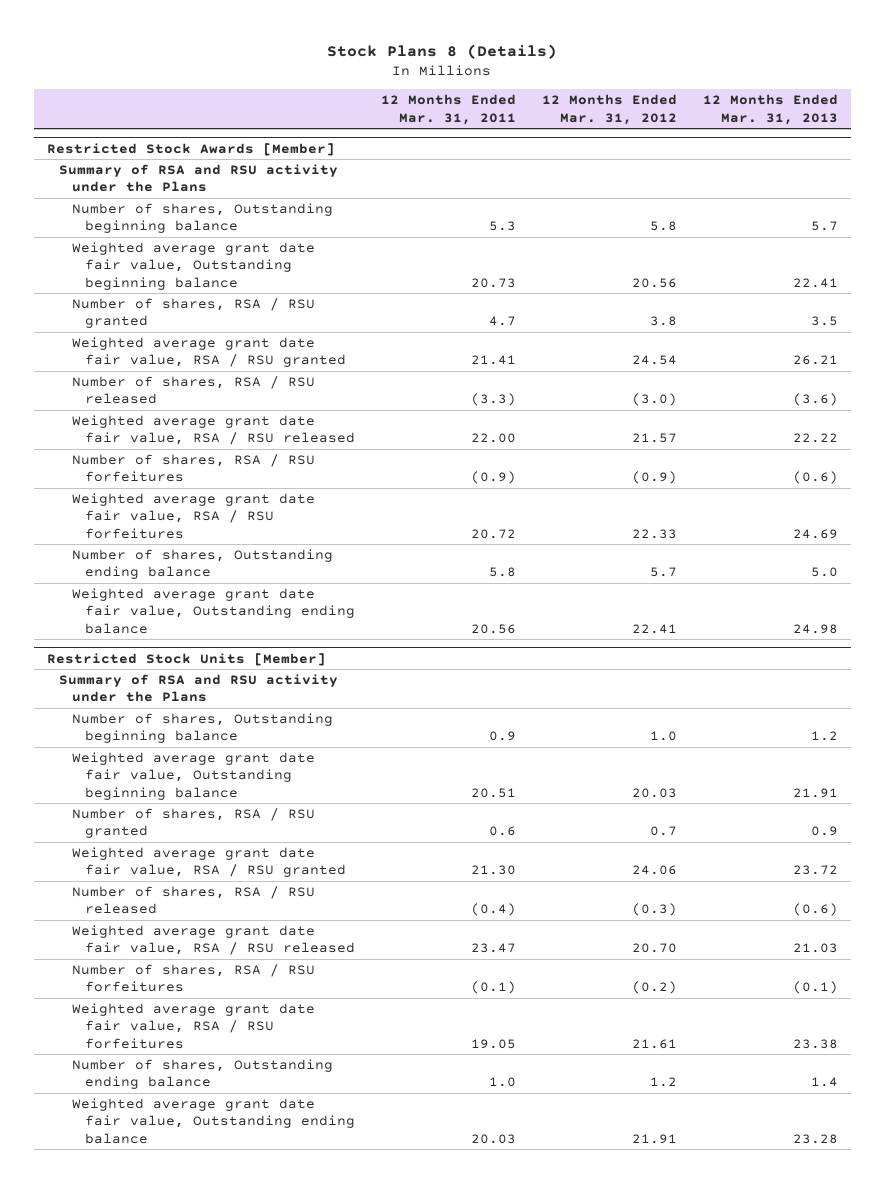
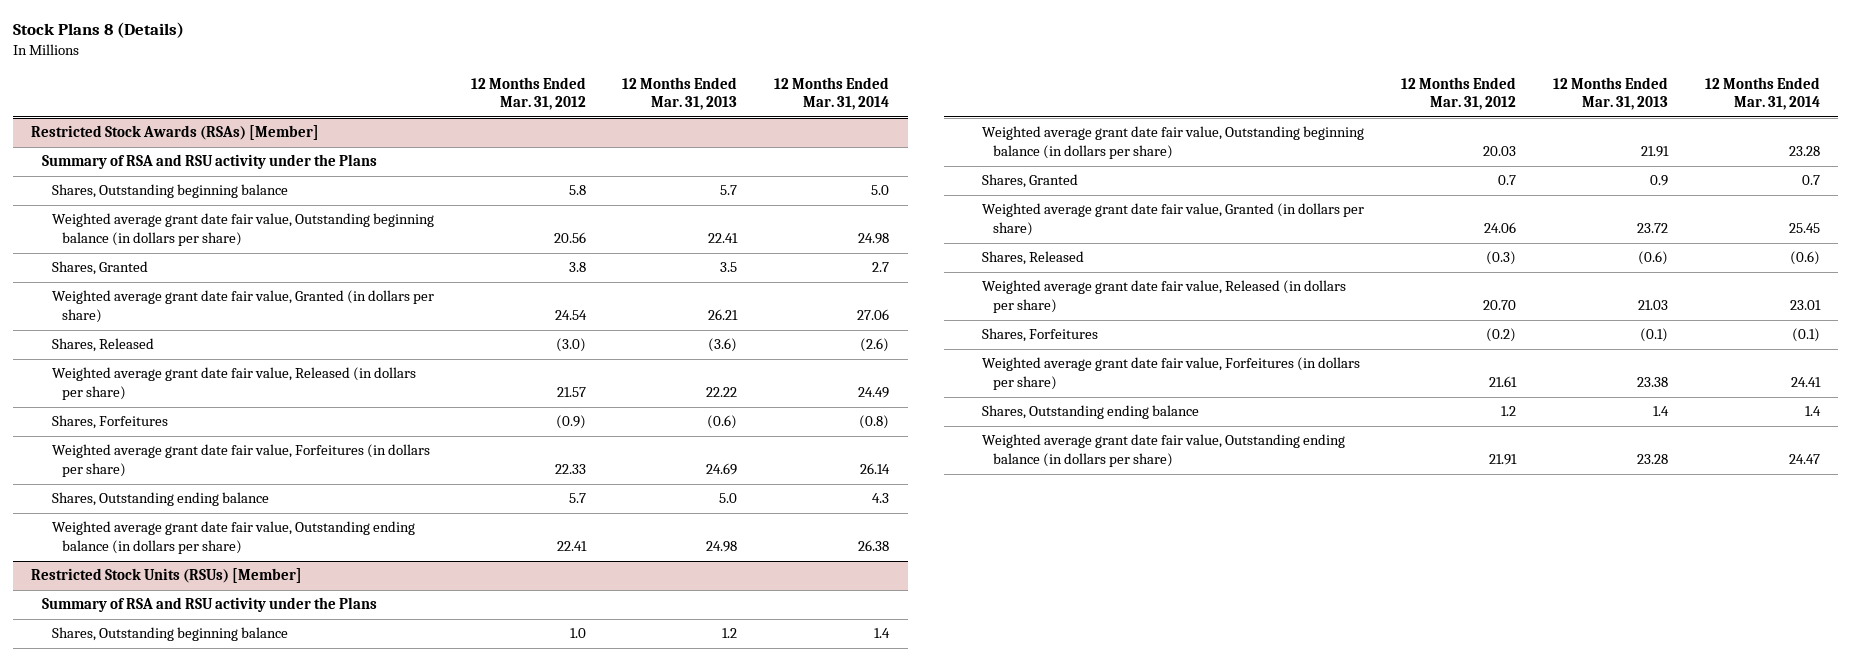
[380,94,516,125] 12 Months Ended Mar. 31, 2011 -> none
none -> [774,76,890,111] 12 Months Ended Mar. 31, 2014
[46,142,335,156] Restricted Stock Awards [Member] -> [31,125,320,141] Restricted Stock Awards (RSAs) [Member]
[72,202,334,234] Number of shares, Outstanding beginning balance -> [51,184,288,199] Shares, Outstanding beginning balance
[72,241,316,290] Weighted average grant date fair value, Outstanding beginning balance -> [51,213,434,246] Weighted average grant date fair value, Outstanding beginning balance (in dollars per share)
[72,297,316,329] Number of shares, RSA / RSU granted -> [51,261,148,276] Shares, Granted
[72,336,347,368] Weighted average grant date fair value, RSA / RSU granted -> [51,290,434,323] Weighted average grant date fair value, Granted (in dollars per share)
[72,375,316,405] Number of shares, RSA / RSU released -> [51,338,154,353] Shares, Released
[72,414,356,446] Weighted average grant date fair value, RSA / RSU released -> [51,367,416,400] Weighted average grant date fair value, Released (in dollars per share)
[72,453,316,483] Number of shares, RSA / RSU forfeitures -> [51,415,168,430] Shares, Forfeitures
[72,492,316,539] Weighted average grant date fair value, RSA / RSU forfeitures -> [51,444,430,477] Weighted average grant date fair value, Forfeitures (in dollars per share)
[72,548,334,580] Number of shares, Outstanding ending balance -> [51,492,269,507] Shares, Outstanding ending balance
[72,587,356,634] Weighted average grant date fair value, Outstanding ending balance -> [51,521,415,554] Weighted average grant date fair value, Outstanding ending balance (in dollars per share)
[46,652,326,666] Restricted Stock Units [Member] -> [31,568,303,584] Restricted Stock Units (RSUs) [Member]
[72,712,334,744] Number of shares, Outstanding beginning balance -> [51,627,288,642] Shares, Outstanding beginning balance
[72,751,316,800] Weighted average grant date fair value, Outstanding beginning balance -> [982,126,1365,159] Weighted average grant date fair value, Outstanding beginning balance (in dollars per share)
[72,807,316,839] Number of shares, RSA / RSU granted -> [982,174,1079,189] Shares, Granted
[72,846,347,878] Weighted average grant date fair value, RSA / RSU granted -> [982,203,1365,236] Weighted average grant date fair value, Granted (in dollars per share)
[72,885,316,915] Number of shares, RSA / RSU released -> [982,251,1085,266] Shares, Released
[72,924,356,956] Weighted average grant date fair value, RSA / RSU released -> [982,280,1347,313] Weighted average grant date fair value, Released (in dollars per share)
[72,963,316,993] Number of shares, RSA / RSU forfeitures -> [982,328,1099,343] Shares, Forfeitures
[72,1002,316,1049] Weighted average grant date fair value, RSA / RSU forfeitures -> [982,357,1361,390] Weighted average grant date fair value, Forfeitures (in dollars per share)
[72,1058,334,1090] Number of shares, Outstanding ending balance -> [982,405,1200,420] Shares, Outstanding ending balance
[72,1097,356,1144] Weighted average grant date fair value, Outstanding ending balance -> [982,434,1346,467] Weighted average grant date fair value, Outstanding ending balance (in dollars per share)

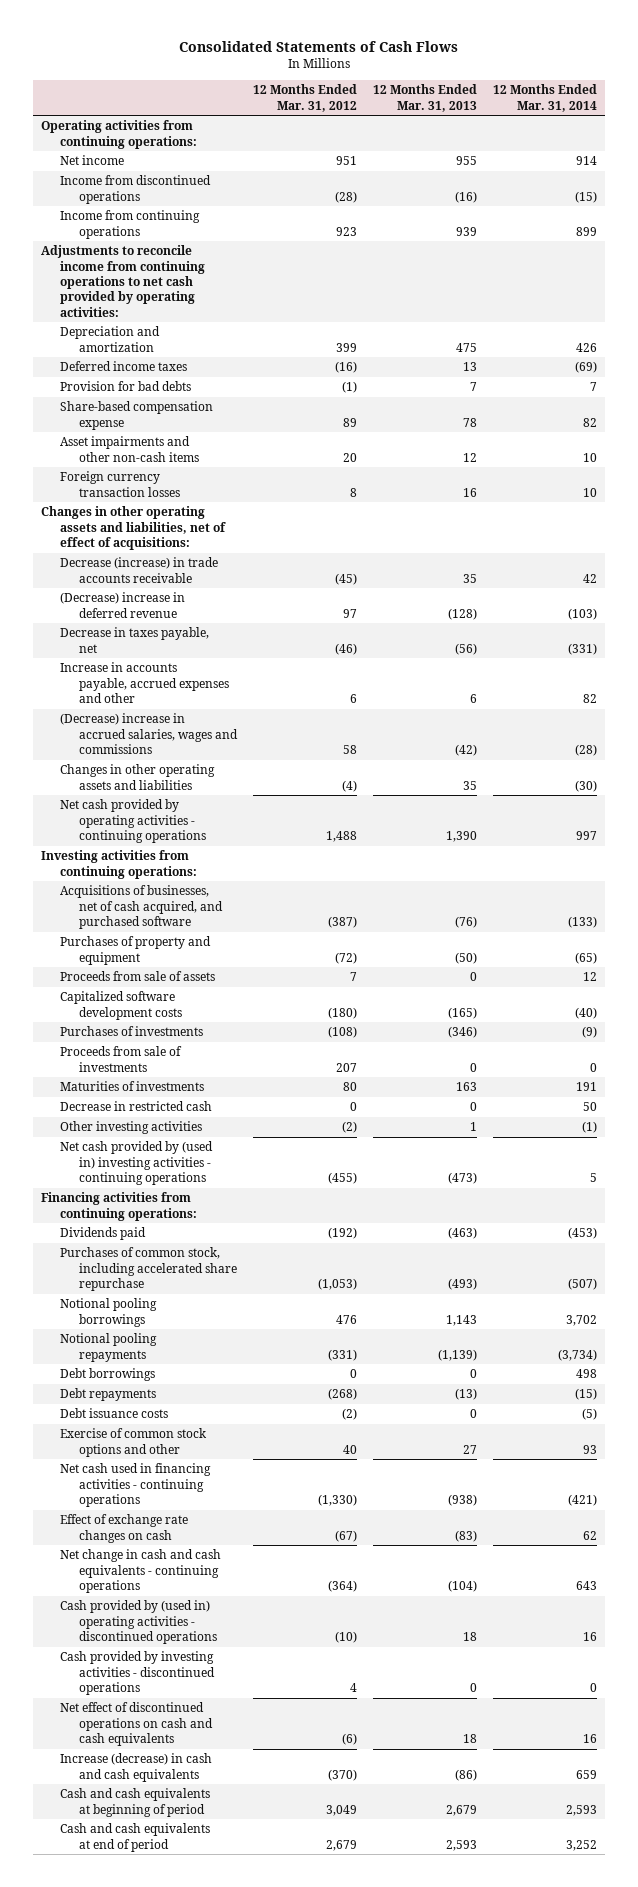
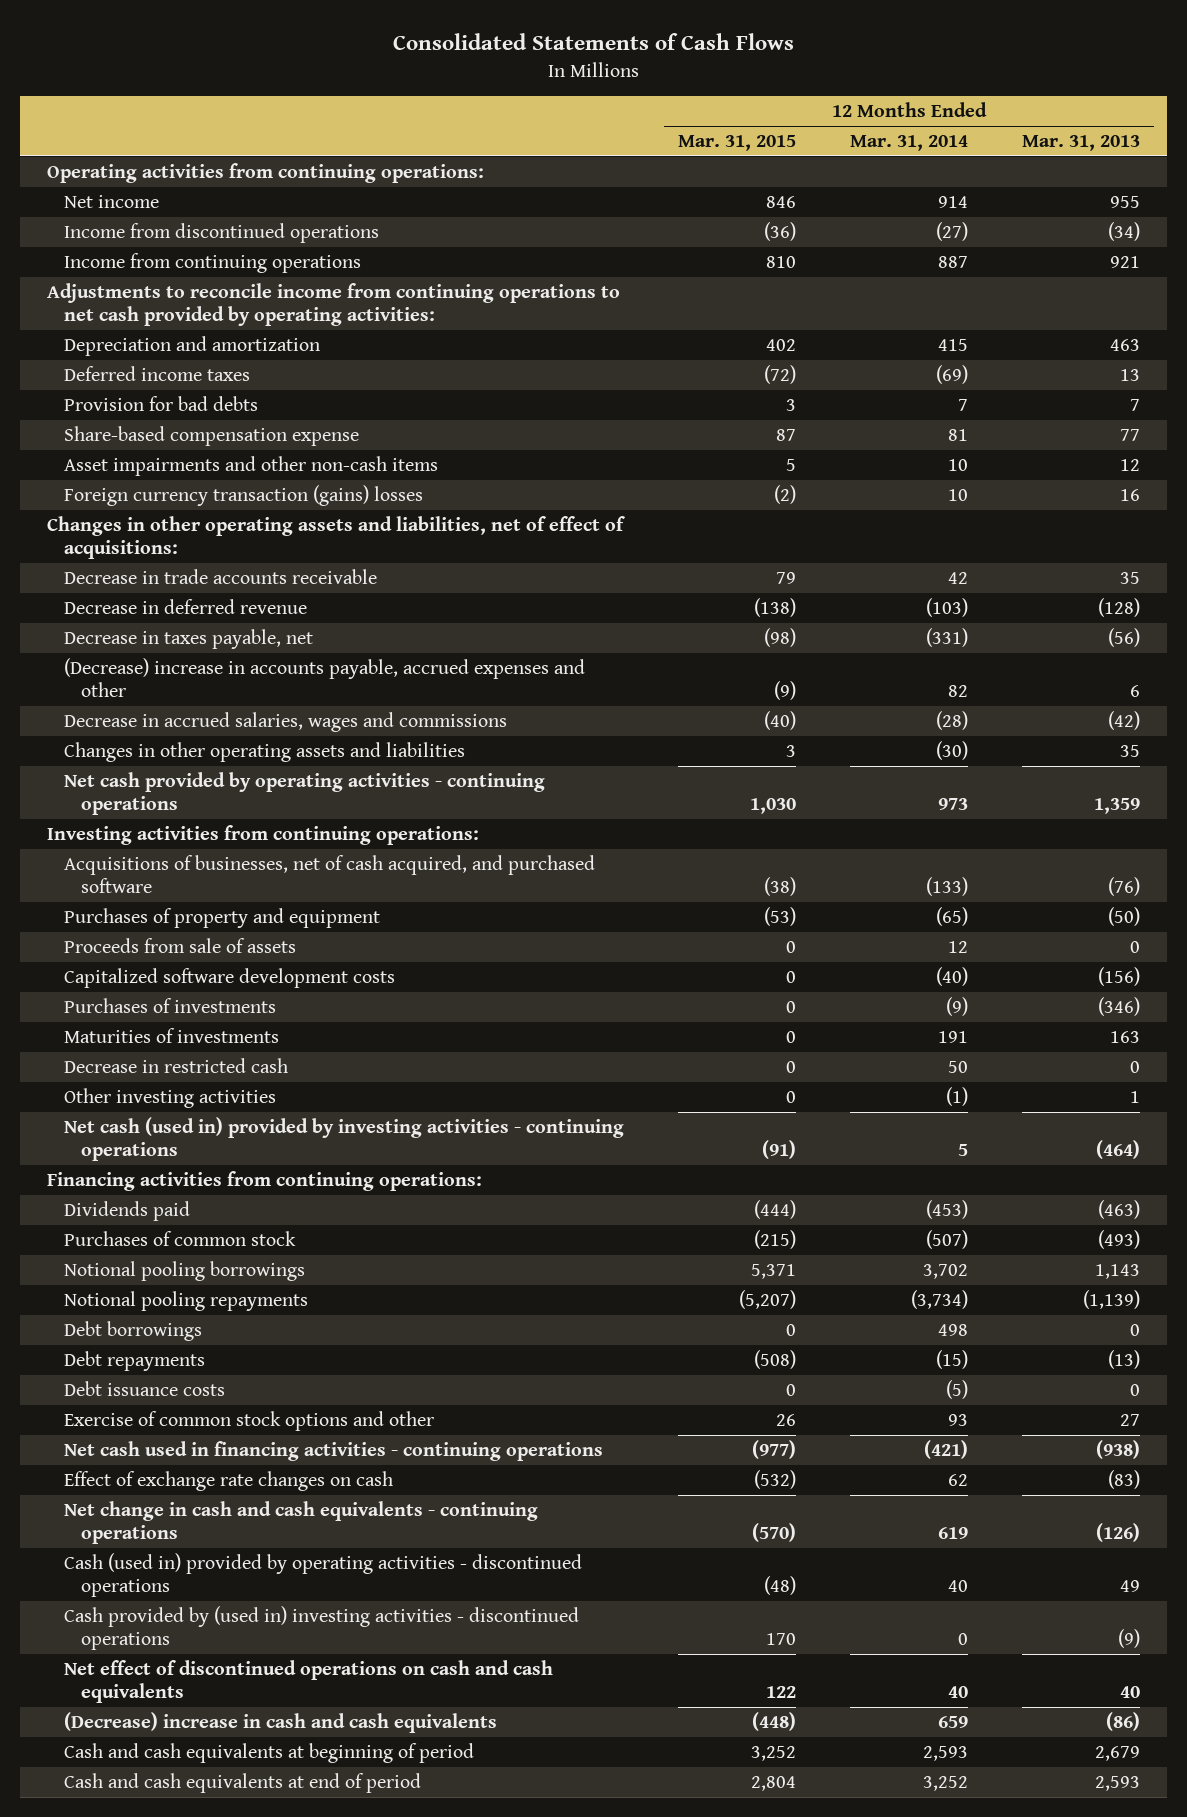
[253,84,358,112] 12 Months Ended Mar. 31, 2012 -> none
none -> [677,134,796,151] Mar. 31, 2015
[455,190,478,203] (16) -> [1108,221,1141,241] (34)
[575,190,598,203] (15) -> [936,221,969,241] (27)
[456,226,478,236] 939 -> [1110,255,1141,268] 921
[576,226,598,236] 899 -> [938,255,969,268] 887
[456,342,478,352] 475 -> [1110,338,1141,351] 463
[576,342,598,352] 426 -> [938,338,969,351] 415
[463,417,478,427] 78 -> [1120,428,1141,441] 77
[583,417,598,427] 82 -> [948,428,969,441] 81
[59,471,181,497] Foreign currency transaction losses -> [63,484,423,506] Foreign currency transaction (gains) losses
[59,557,218,583] Decrease (increase) in trade accounts receivable -> [63,568,377,584] Decrease in trade accounts receivable
[59,592,185,618] (Decrease) increase in deferred revenue -> [63,598,307,614] Decrease in deferred revenue
[59,662,230,703] Increase in accounts payable, accrued expenses and other -> [63,657,585,698] (Decrease) increase in accounts payable, accrued expenses and other
[59,713,239,754] (Decrease) increase in accrued salaries, wages and commissions -> [63,711,507,732] Decrease in accrued salaries, wages and commissions
[446,830,478,842] 1,390 -> [1094,798,1141,815] 1,359
[576,830,598,840] 997 -> [938,798,969,811] 973
[448,1006,478,1019] (165) -> [1098,966,1141,986] (156)
[59,1046,182,1072] Proceeds from sale of investments -> none
[59,1141,213,1185] Net cash provided by (used in) investing activities - continuing operations -> [63,1116,624,1162] Net cash (used in) provided by investing activities - continuing operations
[448,1171,478,1184] (473) -> [1096,1140,1141,1160] (464)
[59,1247,238,1291] Purchases of common stock, including accelerated share repurchase -> [63,1230,296,1246] Purchases of common stock
[448,1579,478,1592] (104) -> [1096,1523,1141,1543] (126)
[576,1580,598,1590] 643 -> [938,1527,969,1540] 619
[59,1600,218,1644] Cash provided by (used in) operating activities - discontinued operations -> [63,1552,582,1598] Cash (used in) provided by operating activities - discontinued operations
[463,1631,478,1641] 18 -> [1120,1580,1141,1593] 49
[583,1631,598,1641] 16 -> [948,1580,969,1593] 40
[59,1651,216,1695] Cash provided by investing activities - discontinued operations -> [63,1605,579,1651] Cash provided by (used in) investing activities - discontinued operations
[470,1682,478,1692] 0 -> [1118,1629,1141,1649] (9)
[463,1733,478,1743] 18 -> [1120,1686,1141,1699] 40
[583,1733,598,1743] 16 -> [948,1686,969,1699] 40
[59,1753,212,1782] Increase (decrease) in cash and cash equivalents -> [63,1711,497,1733] (Decrease) increase in cash and cash equivalents

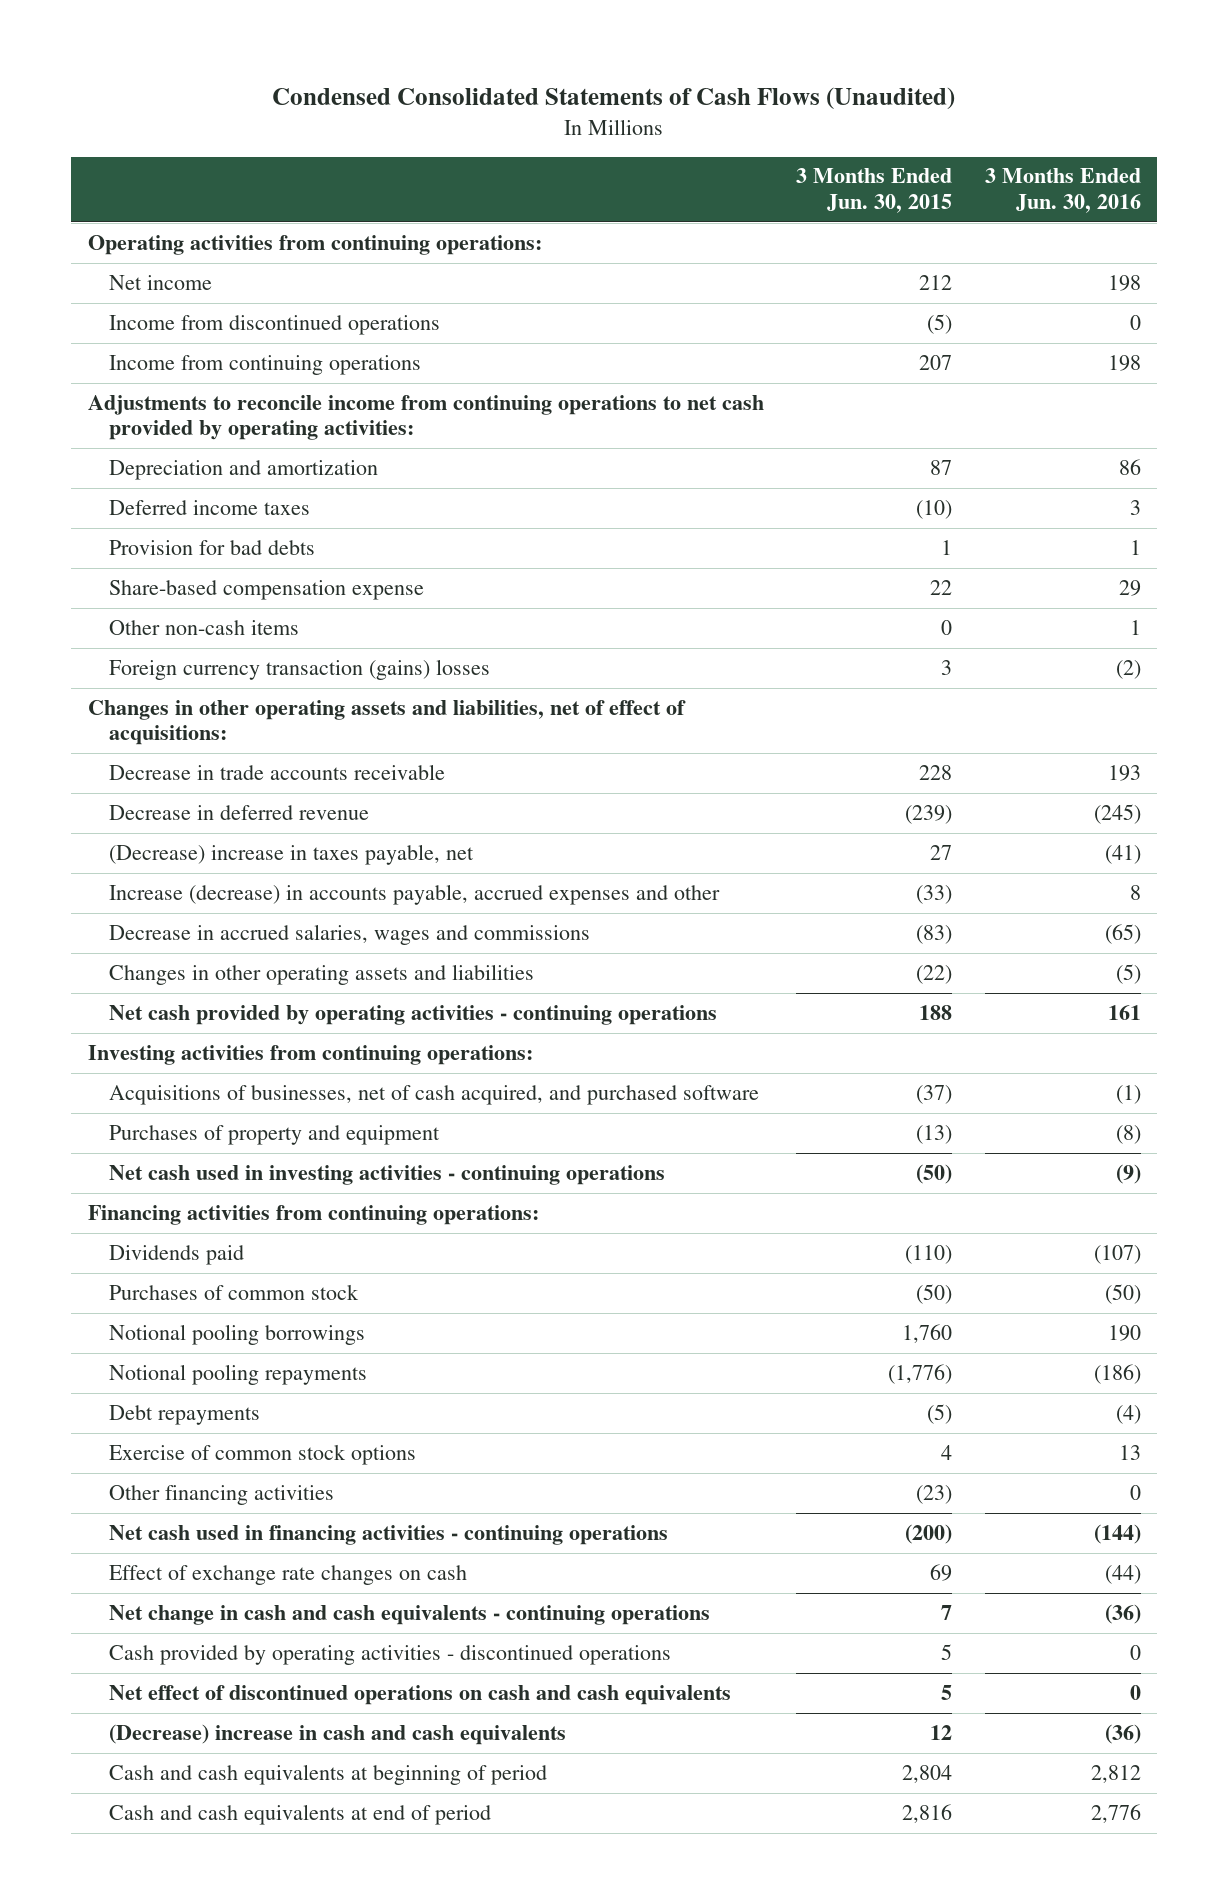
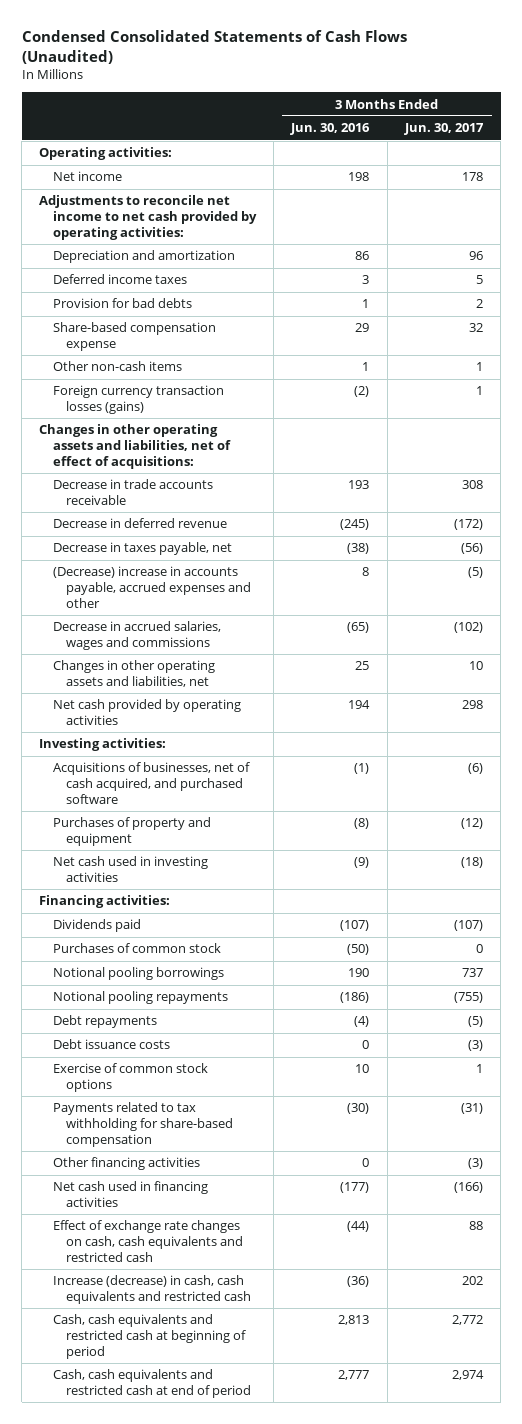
[796,168,953,214] 3 Months Ended Jun. 30, 2015 -> none
none -> [403,123,484,136] Jun. 30, 2017
[87,234,542,255] Operating activities from continuing operations: -> [39,147,173,161] Operating activities:
[108,314,440,335] Income from discontinued operations -> none
[108,354,421,375] Income from continuing operations -> none
[87,394,764,441] Adjustments to reconcile income from continuing operations to net cash provided by operating activities: -> [39,195,257,240] Adjustments to reconcile net income to net cash provided by operating activities:
[108,658,490,680] Foreign currency transaction (gains) losses -> [52,385,224,415] Foreign currency transaction losses (gains)
[108,843,474,865] (Decrease) increase in taxes payable, net -> [52,542,232,556] Decrease in taxes payable, net
[1104,844,1141,864] (41) -> [347,543,370,555] (38)
[108,883,720,905] Increase (decrease) in accounts payable, accrued expenses and other -> [52,566,251,608] (Decrease) increase in accounts payable, accrued expenses and other
[108,963,534,985] Changes in other operating assets and liabilities -> [52,660,215,688] Changes in other operating assets and liabilities, net
[1115,963,1141,984] (5) -> [355,661,370,671] 25
[108,1004,717,1025] Net cash provided by operating activities - continuing operations -> [52,699,241,726] Net cash provided by operating activities
[1107,1004,1141,1020] 161 -> [348,700,371,710] 194
[87,1044,533,1065] Investing activities from continuing operations: -> [39,738,167,752] Investing activities:
[108,1164,665,1185] Net cash used in investing activities - continuing operations -> [52,856,208,883] Net cash used in investing activities
[87,1204,539,1225] Financing activities from continuing operations: -> [39,895,171,909] Financing activities:
none -> [52,1039,170,1050] Debt issuance costs
[1118,1444,1141,1460] 13 -> [355,1064,370,1074] 10
none -> [52,1102,233,1147] Payments related to tax withholding for share-based compensation
[108,1604,710,1625] Net change in cash and cash equivalents - continuing operations -> none
[108,1644,671,1665] Cash provided by operating activities - discontinued operations -> none
[108,1684,731,1705] Net effect of discontinued operations on cash and cash equivalents -> none
[108,1524,668,1545] Net cash used in financing activities - continuing operations -> [52,1181,208,1208] Net cash used in financing activities
[1093,1523,1141,1544] (144) -> [340,1182,370,1194] (177)
[108,1564,467,1585] Effect of exchange rate changes on cash -> [52,1220,243,1262] Effect of exchange rate changes on cash, cash equivalents and restricted cash
[108,1723,566,1745] (Decrease) increase in cash and cash equivalents -> [52,1275,251,1305] Increase (decrease) in cash, cash equivalents and restricted cash
[108,1763,547,1785] Cash and cash equivalents at beginning of period -> [52,1314,246,1359] Cash, cash equivalents and restricted cash at beginning of period
[1090,1764,1141,1783] 2,812 -> [338,1315,370,1326] 2,813
[108,1803,491,1825] Cash and cash equivalents at end of period -> [52,1369,251,1399] Cash, cash equivalents and restricted cash at end of period
[1090,1803,1141,1823] 2,776 -> [338,1370,370,1381] 2,777

